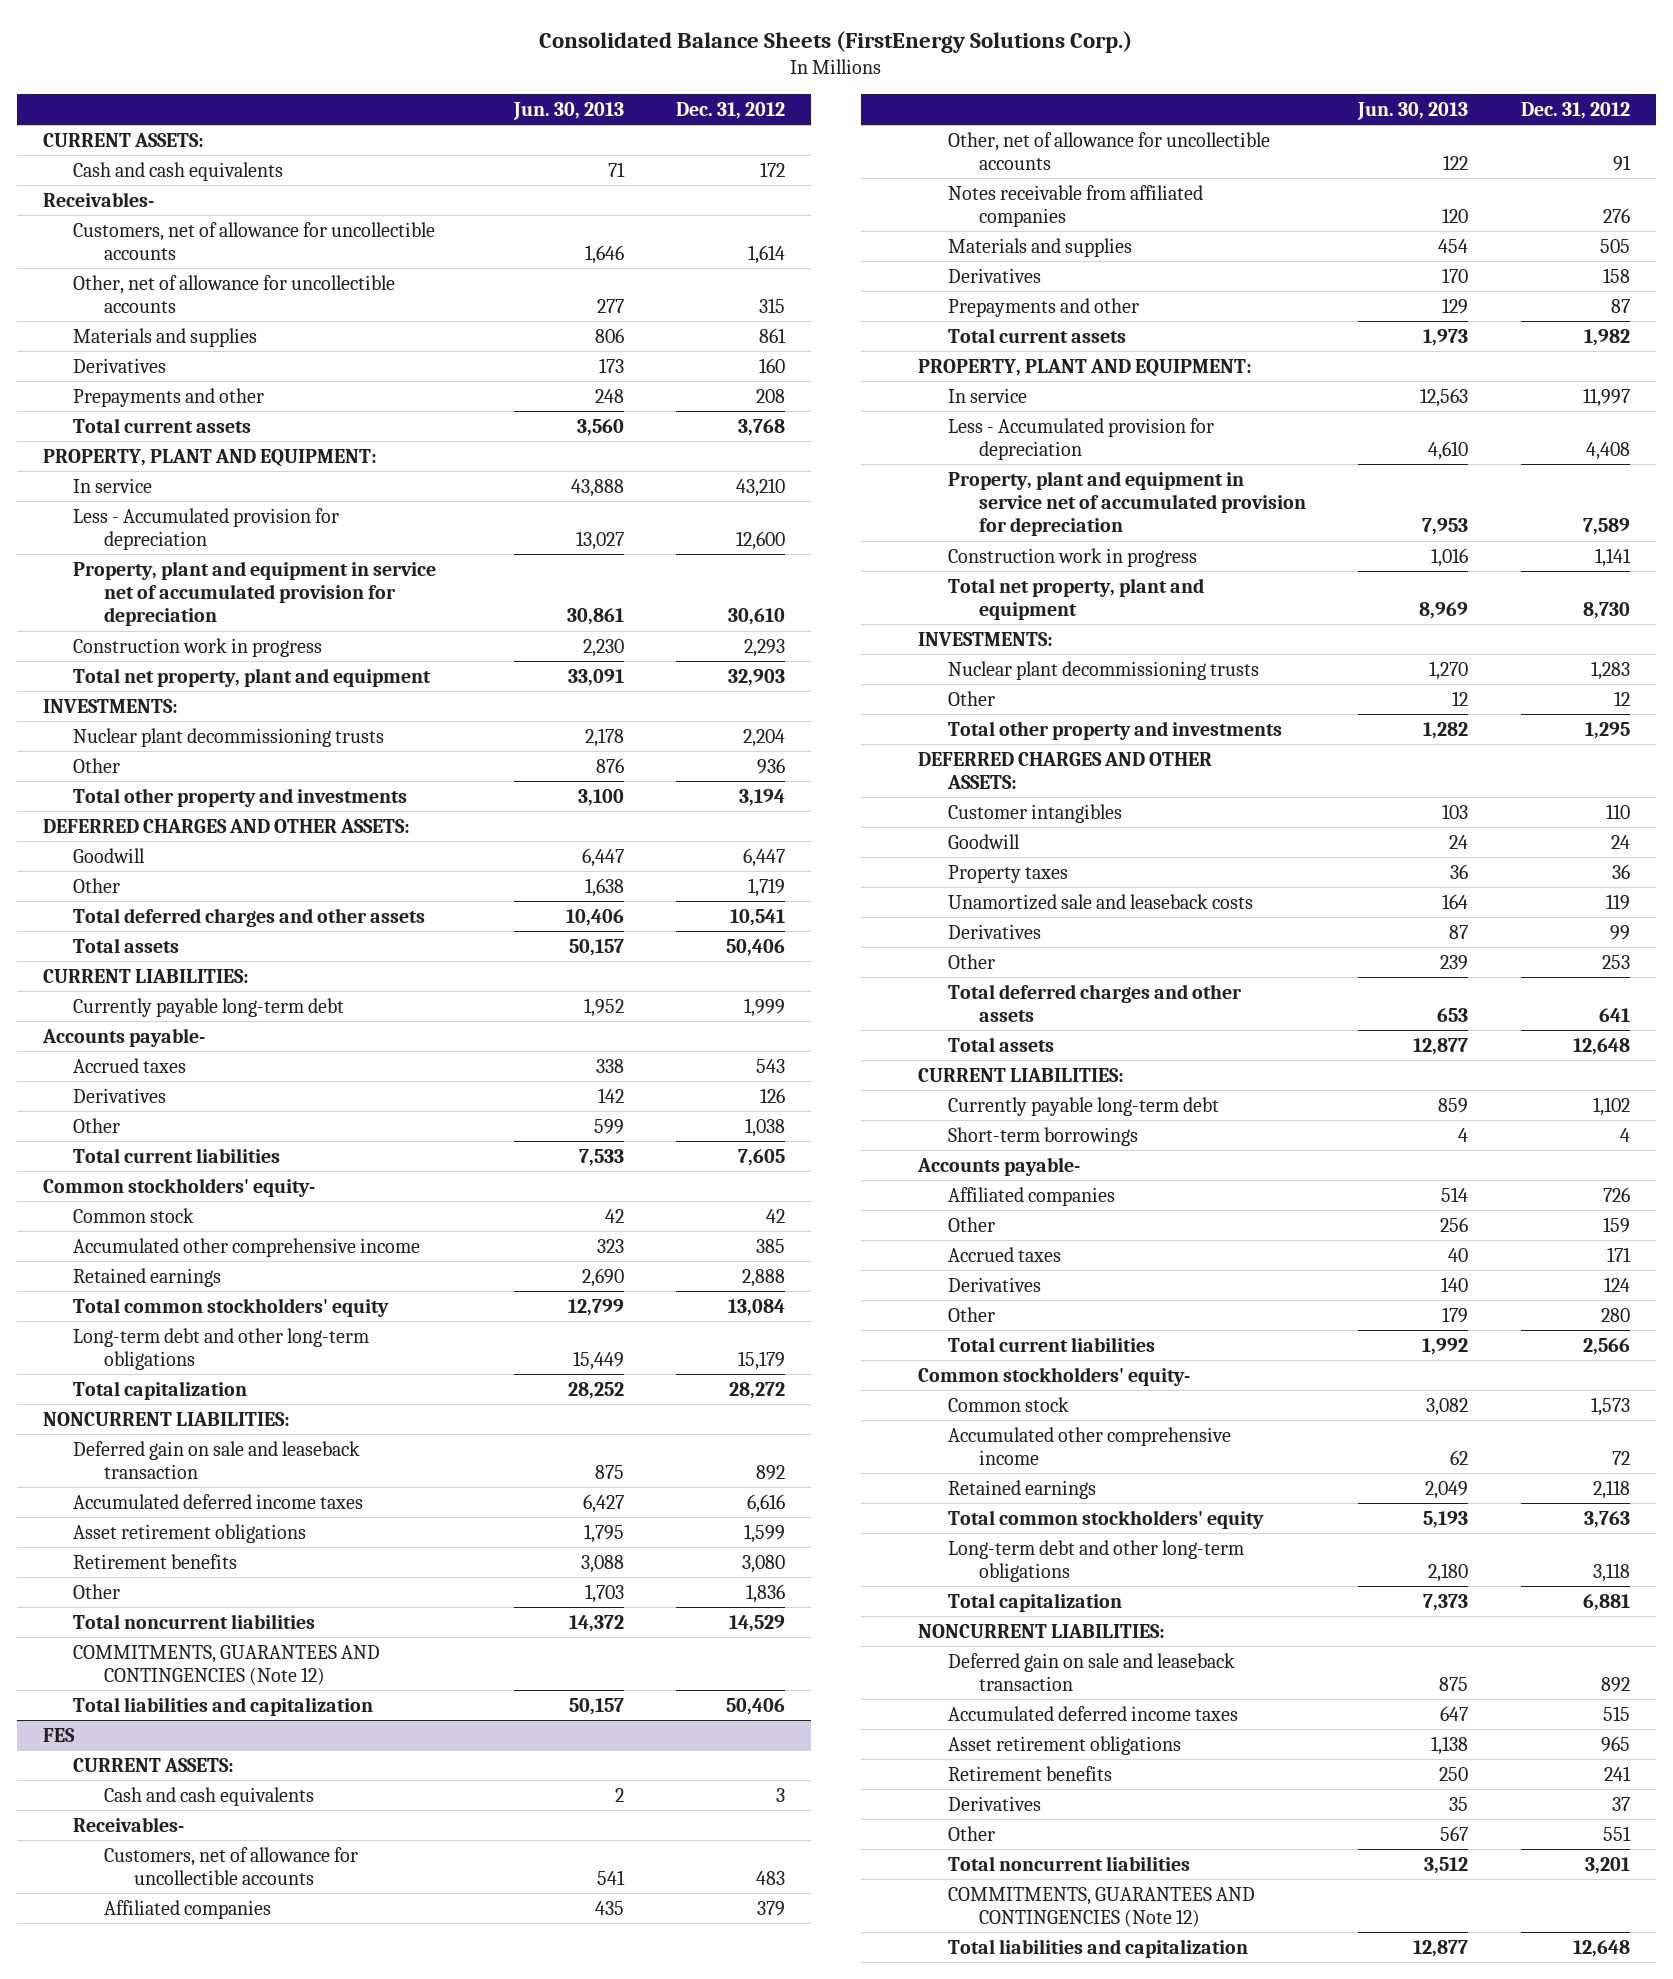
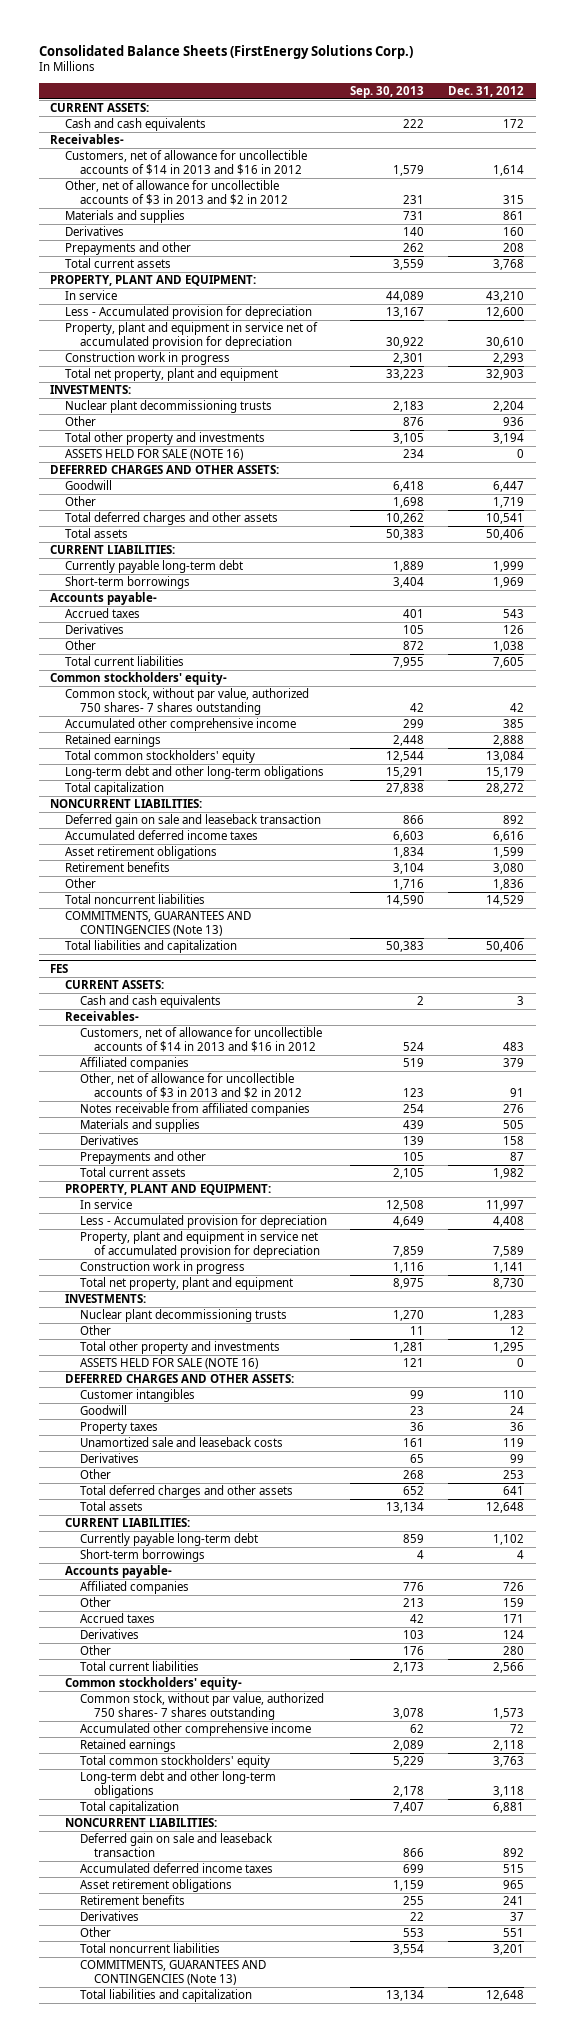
[512,102,624,121] Jun. 30, 2013 -> none
none -> [350,85,425,98] Sep. 30, 2013
[73,221,436,261] Customers, net of allowance for uncollectible accounts -> [65,150,308,175] Customers, net of allowance for uncollectible accounts of $14 in 2013 and $16 in 2012
[73,274,396,314] Other, net of allowance for uncollectible accounts -> [65,180,288,205] Other, net of allowance for uncollectible accounts of $3 in 2013 and $2 in 2012
none -> [65,449,244,461] ASSETS HELD FOR SALE (NOTE 16)
none -> [65,576,191,590] Short-term borrowings
[73,1207,195,1223] Common stock -> [65,688,310,715] Common stock, without par value, authorized 750 shares- 7 shares outstanding
[73,1644,381,1686] COMMITMENTS, GUARANTEES AND CONTINGENCIES (Note 12) -> [65,911,252,936] COMMITMENTS, GUARANTEES AND CONTINGENCIES (Note 13)
[103,1846,358,1886] Customers, net of allowance for uncollectible accounts -> [79,1027,322,1052] Customers, net of allowance for uncollectible accounts of $14 in 2013 and $16 in 2012
[948,131,1271,171] Other, net of allowance for uncollectible accounts -> [79,1073,303,1098] Other, net of allowance for uncollectible accounts of $3 in 2013 and $2 in 2012
none -> [79,1358,258,1370] ASSETS HELD FOR SALE (NOTE 16)
[948,1396,1070,1412] Common stock -> [79,1693,324,1720] Common stock, without par value, authorized 750 shares- 7 shares outstanding
[948,1886,1256,1928] COMMITMENTS, GUARANTEES AND CONTINGENCIES (Note 12) -> [79,1960,266,1985] COMMITMENTS, GUARANTEES AND CONTINGENCIES (Note 13)

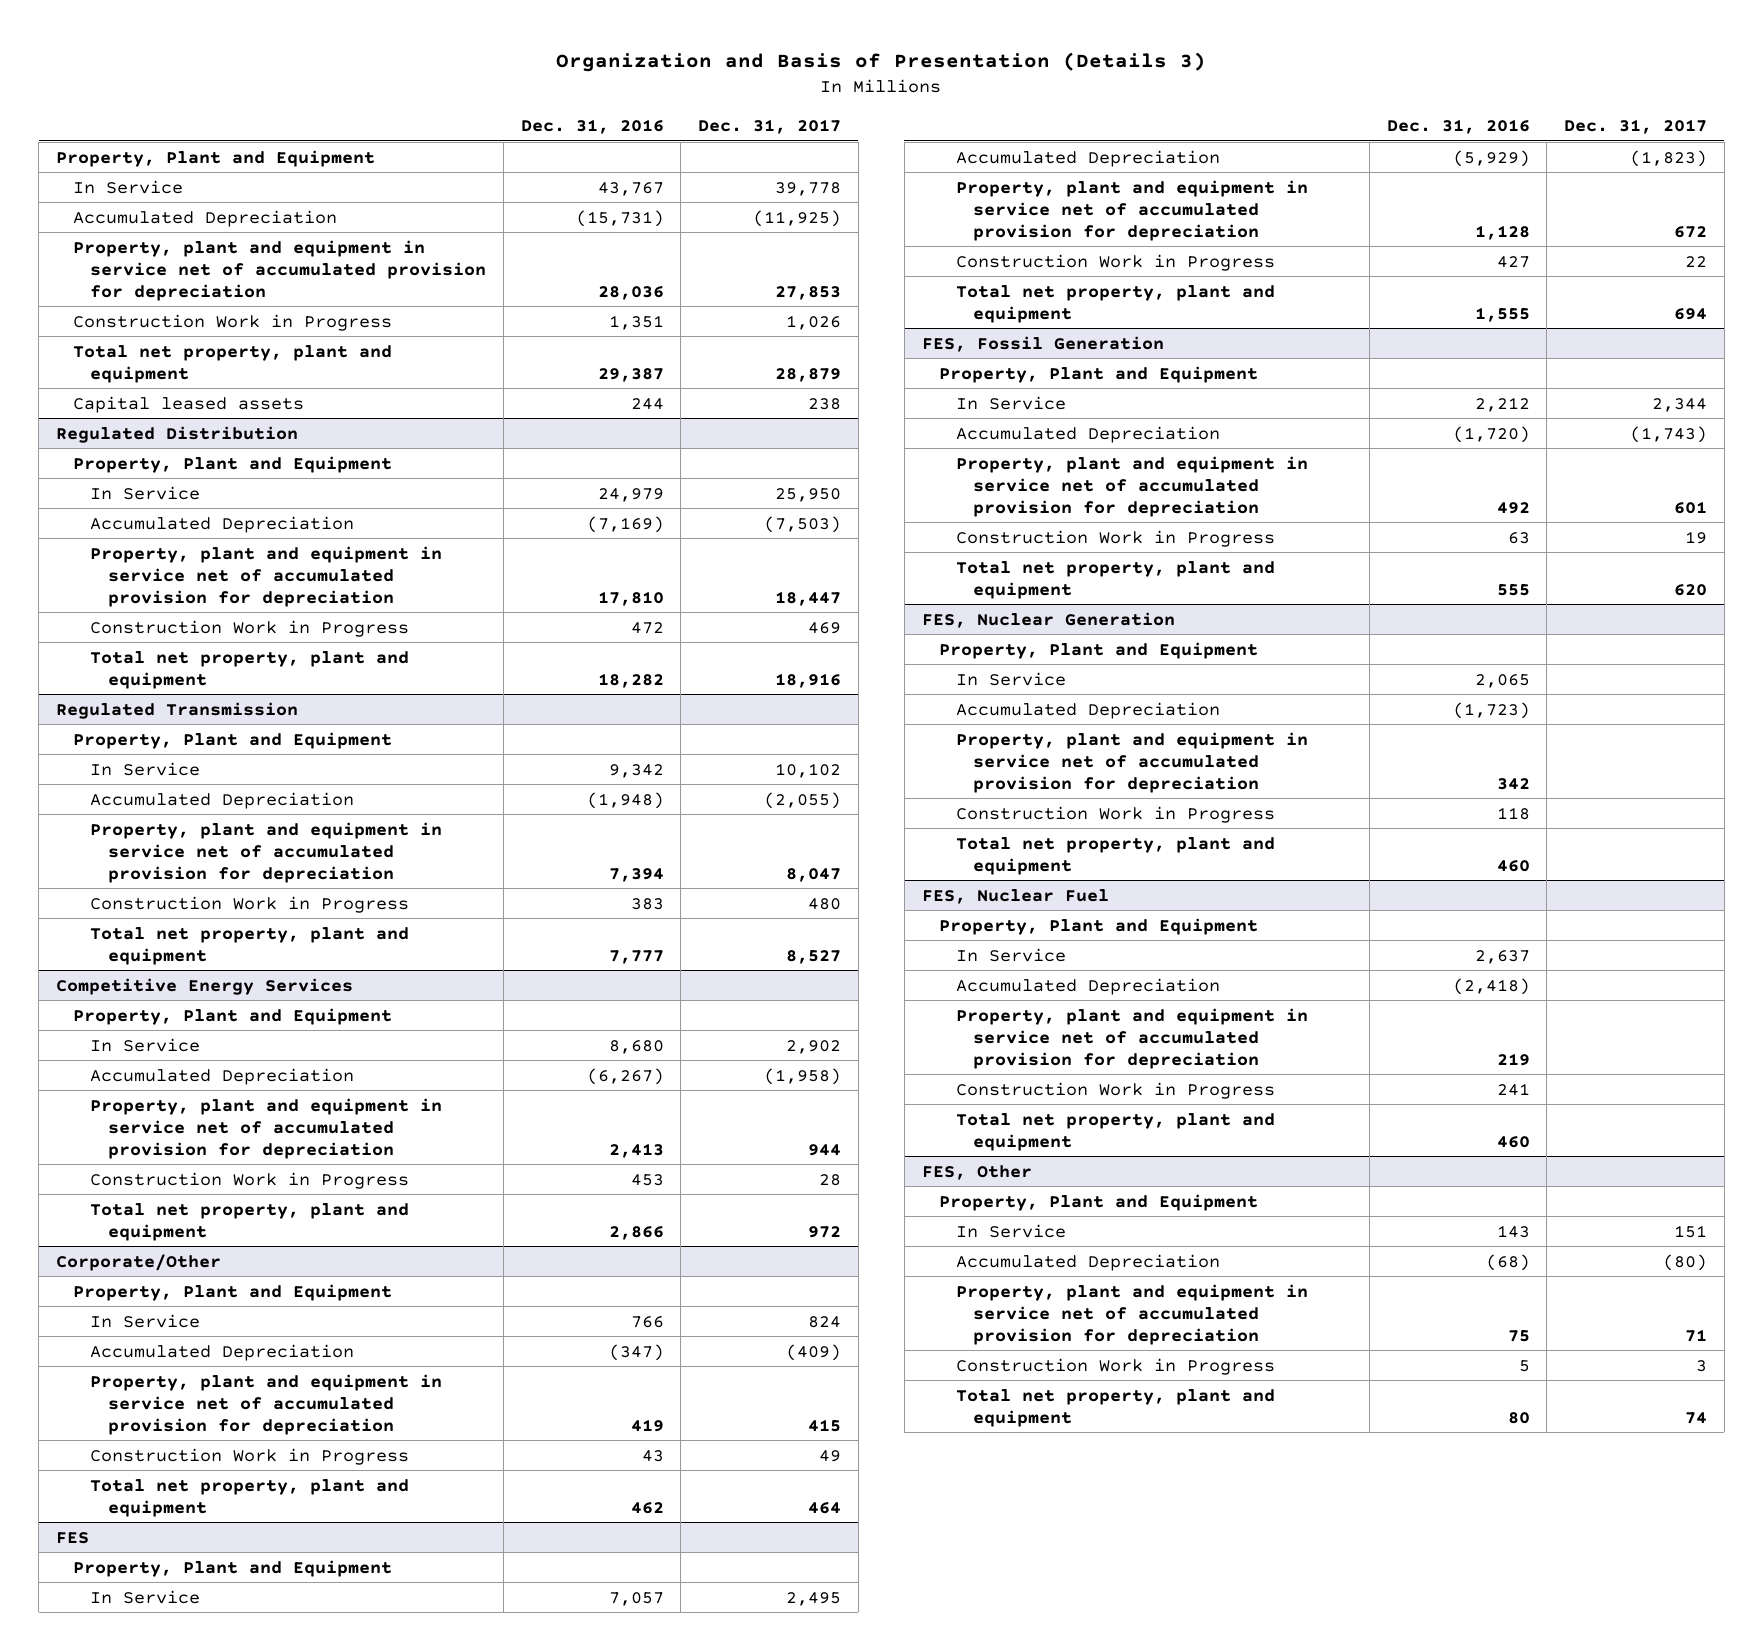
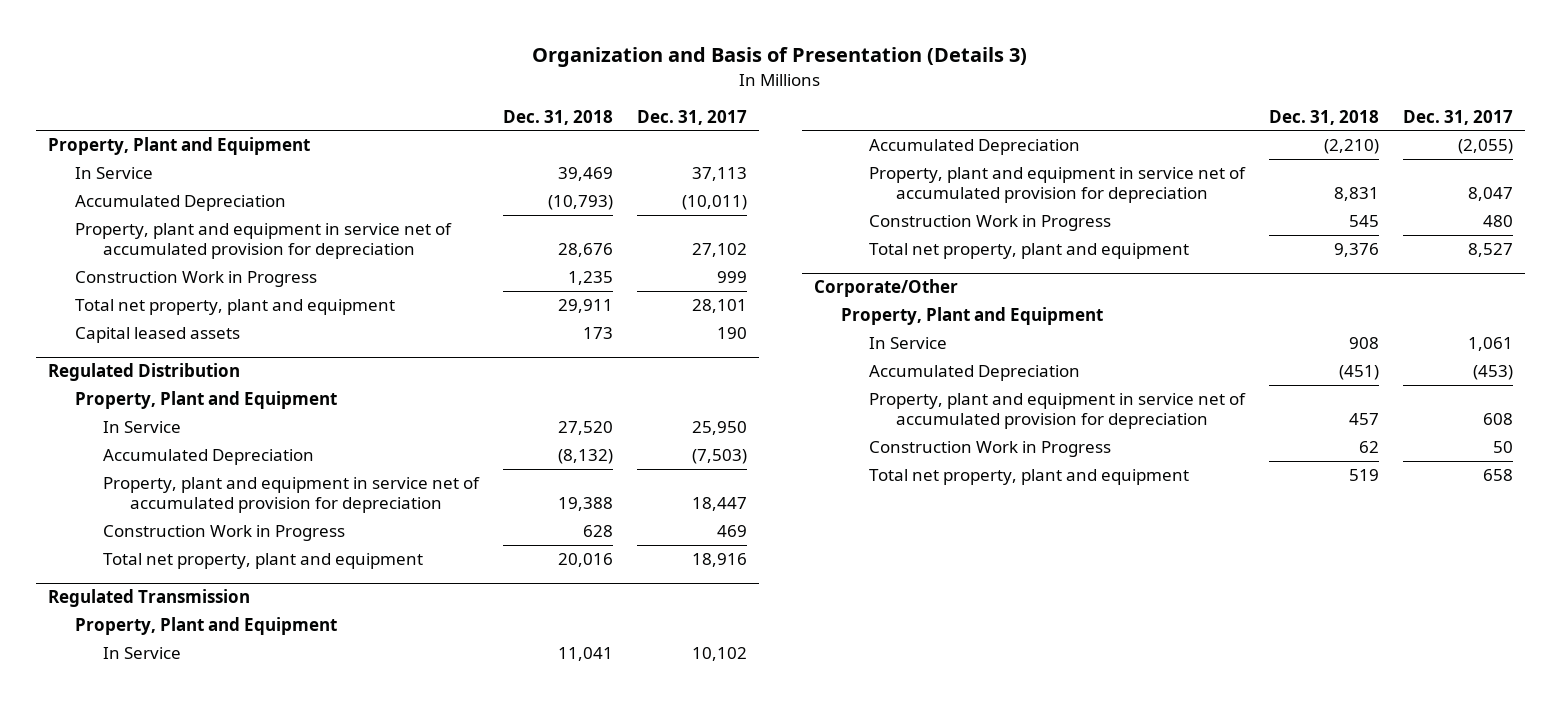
[520,119,664,135] Dec. 31, 2016 -> none
none -> [502,109,613,125] Dec. 31, 2018
[775,181,842,196] 39,778 -> [691,166,747,181] 37,113
[753,209,842,227] (11,925) -> [681,194,747,210] (10,011)
[775,285,842,300] 27,853 -> [691,243,747,258] 27,102
[786,314,842,330] 1,026 -> [716,270,747,283] 999
[775,367,842,382] 28,879 -> [691,298,747,313] 28,101
[808,397,842,410] 238 -> [716,326,747,339] 190
[55,977,353,995] Competitive Energy Services -> none
[73,1007,393,1025] Property, Plant and Equipment -> none
[90,1037,201,1052] In Service -> none
[90,1067,355,1085] Accumulated Depreciation -> none
[90,1097,443,1159] Property, plant and equipment in service net of accumulated provision for depreciation -> none
[90,1171,410,1189] Construction Work in Progress -> none
[90,1202,410,1241] Total net property, plant and equipment -> none
[55,1531,89,1544] FES -> none
[73,1559,393,1577] Property, Plant and Equipment -> none
[90,1589,201,1604] In Service -> none
[956,149,1221,167] Accumulated Depreciation -> none
[956,179,1309,241] Property, plant and equipment in service net of accumulated provision for depreciation -> none
[956,253,1276,271] Construction Work in Progress -> none
[956,284,1276,323] Total net property, plant and equipment -> none
[921,335,1164,352] FES, Fossil Generation -> none
[938,365,1258,383] Property, Plant and Equipment -> none
[956,395,1067,410] In Service -> none
[956,425,1221,443] Accumulated Depreciation -> none
[956,455,1309,517] Property, plant and equipment in service net of accumulated provision for depreciation -> none
[956,529,1276,547] Construction Work in Progress -> none
[956,560,1276,599] Total net property, plant and equipment -> none
[921,611,1175,628] FES, Nuclear Generation -> none
[938,641,1258,659] Property, Plant and Equipment -> none
[956,671,1067,686] In Service -> none
[956,701,1221,719] Accumulated Depreciation -> none
[956,731,1309,793] Property, plant and equipment in service net of accumulated provision for depreciation -> none
[956,805,1276,823] Construction Work in Progress -> none
[956,836,1276,875] Total net property, plant and equipment -> none
[921,888,1109,904] FES, Nuclear Fuel -> none
[938,917,1258,935] Property, Plant and Equipment -> none
[956,947,1067,962] In Service -> none
[956,977,1221,995] Accumulated Depreciation -> none
[956,1007,1309,1069] Property, plant and equipment in service net of accumulated provision for depreciation -> none
[956,1081,1276,1099] Construction Work in Progress -> none
[956,1112,1276,1151] Total net property, plant and equipment -> none
[921,1164,1032,1180] FES, Other -> none
[938,1193,1258,1211] Property, Plant and Equipment -> none
[956,1223,1067,1238] In Service -> none
[956,1253,1221,1271] Accumulated Depreciation -> none
[956,1283,1309,1345] Property, plant and equipment in service net of accumulated provision for depreciation -> none
[956,1357,1276,1375] Construction Work in Progress -> none
[956,1388,1276,1427] Total net property, plant and equipment -> none
[808,1315,842,1328] 824 -> [1468,336,1514,351] 1,061
[786,1343,842,1361] (409) -> [1473,364,1514,380] (453)
[808,1418,842,1432] 415 -> [1483,413,1514,426] 608
[819,1449,842,1462] 49 -> [1493,440,1514,453] 50
[808,1501,842,1514] 464 -> [1483,468,1514,481] 658

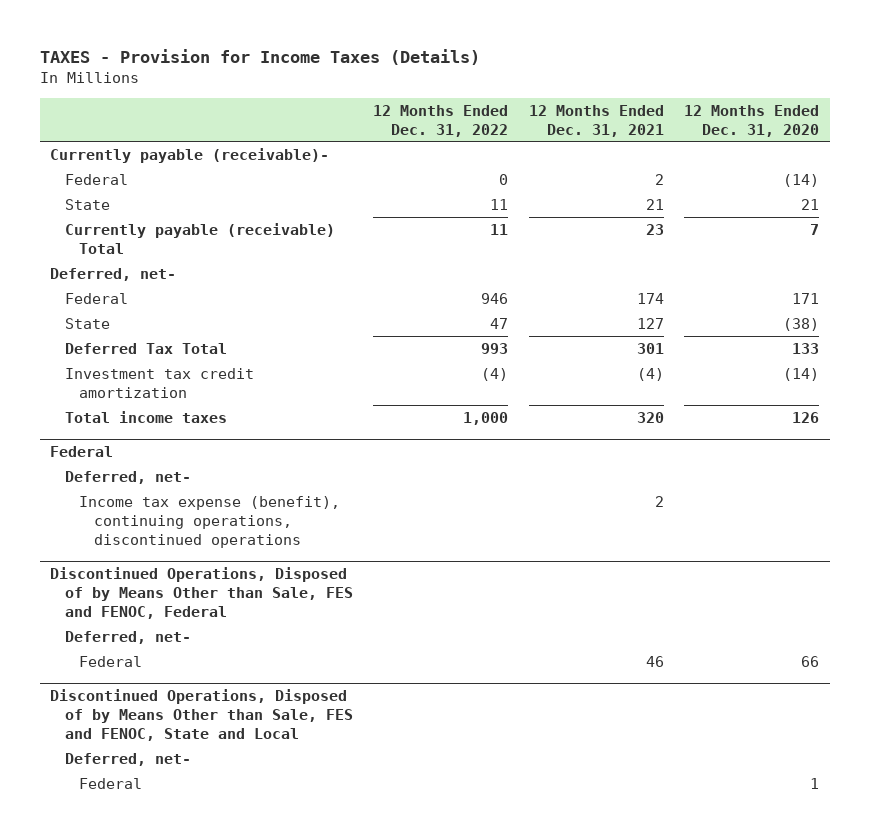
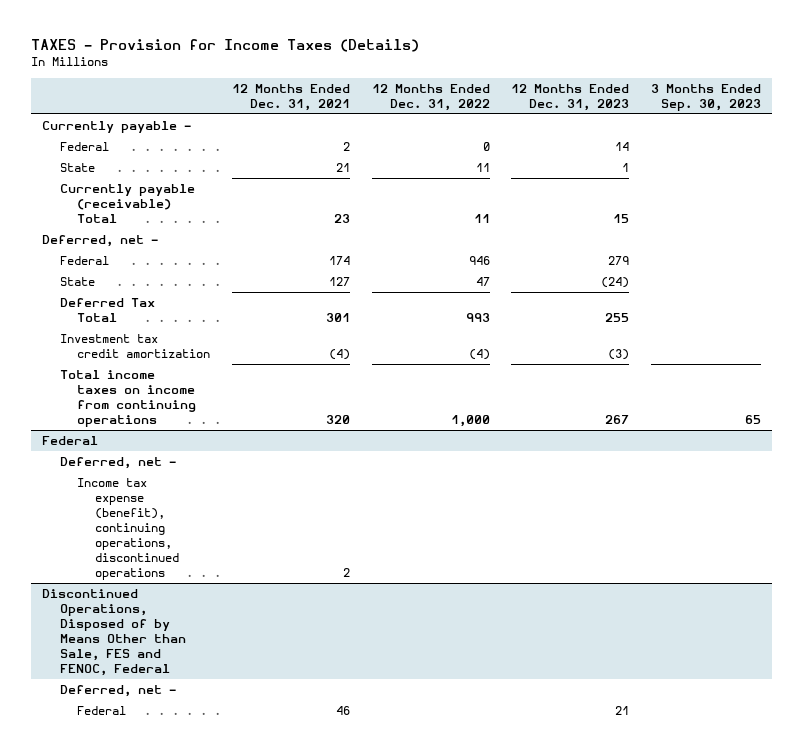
[684,104,820,137] 12 Months Ended Dec. 31, 2020 -> none
none -> [511,83,630,111] 12 Months Ended Dec. 31, 2023
none -> [651,83,762,111] 3 Months Ended Sep. 30, 2023
[50,147,330,163] Currently payable (receivable)- -> [42,121,192,134] Currently payable -
[50,267,177,281] Deferred, net- -> [42,235,159,248] Deferred, net -
[64,410,227,423] Total income taxes -> [59,370,197,427] Total income taxes on income from continuing operations
[64,470,191,484] Deferred, net- -> [59,457,176,470] Deferred, net -
[64,630,191,644] Deferred, net- -> [59,685,176,698] Deferred, net -
[50,689,353,742] Discontinued Operations, Disposed of by Means Other than Sale, FES and FENOC, State and Local -> none
[64,752,191,766] Deferred, net- -> none
[79,777,143,789] Federal -> none

